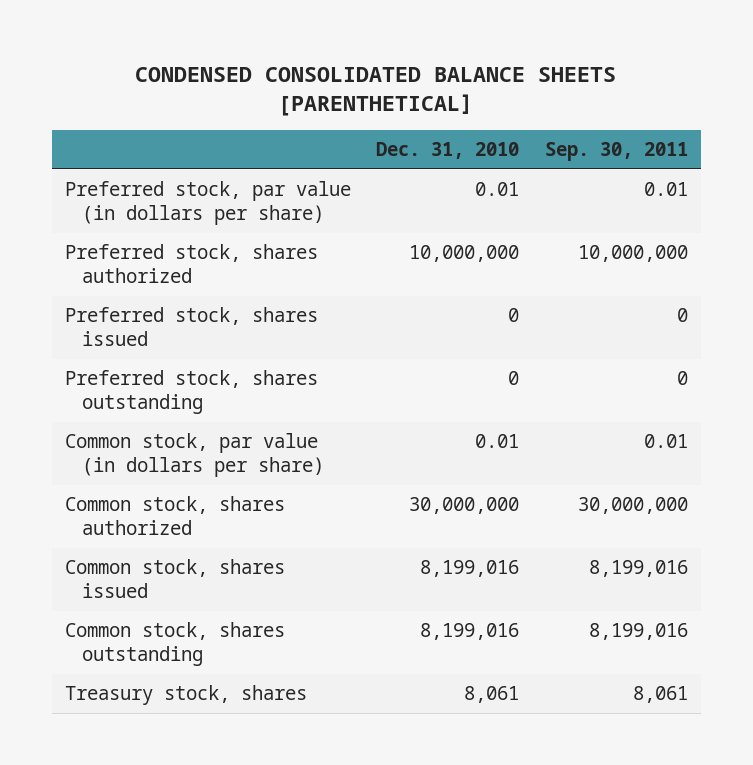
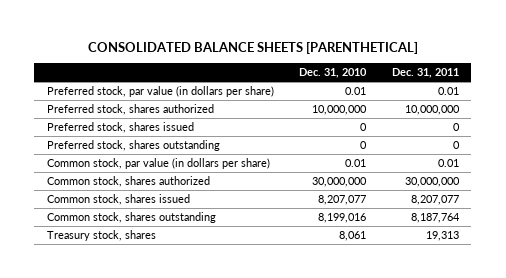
[135,66,617,117] CONDENSED CONSOLIDATED BALANCE SHEETS [PARENTHETICAL] -> [87,41,418,54] CONSOLIDATED BALANCE SHEETS [PARENTHETICAL]
[544,142,688,162] Sep. 30, 2011 -> none
none -> [391,68,459,79] Dec. 31, 2011
[420,560,520,578] 8,199,016 -> [318,195,367,206] 8,207,077

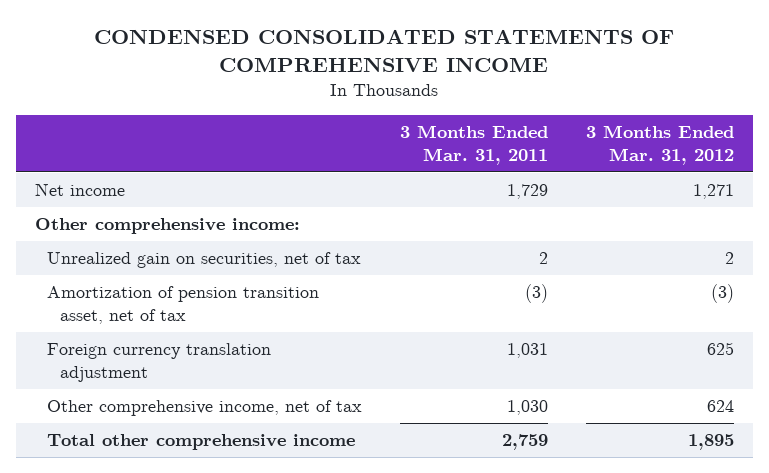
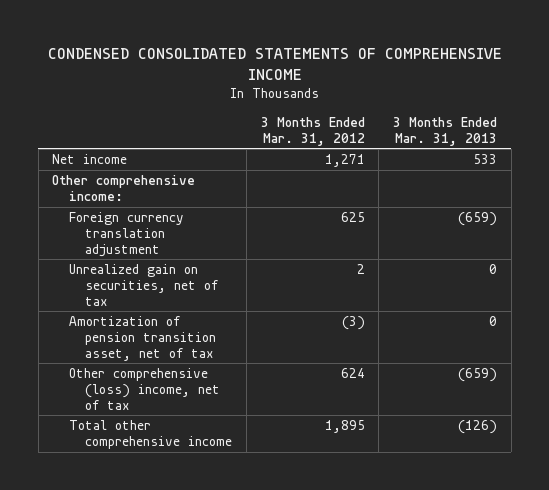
[399,125,548,165] 3 Months Ended Mar. 31, 2011 -> none
none -> [392,116,497,146] 3 Months Ended Mar. 31, 2013
[47,343,272,383] Foreign currency translation adjustment -> [68,212,184,257] Foreign currency translation adjustment
[47,400,363,417] Other comprehensive income, net of tax -> [68,368,221,410] Other comprehensive (loss) income, net of tax

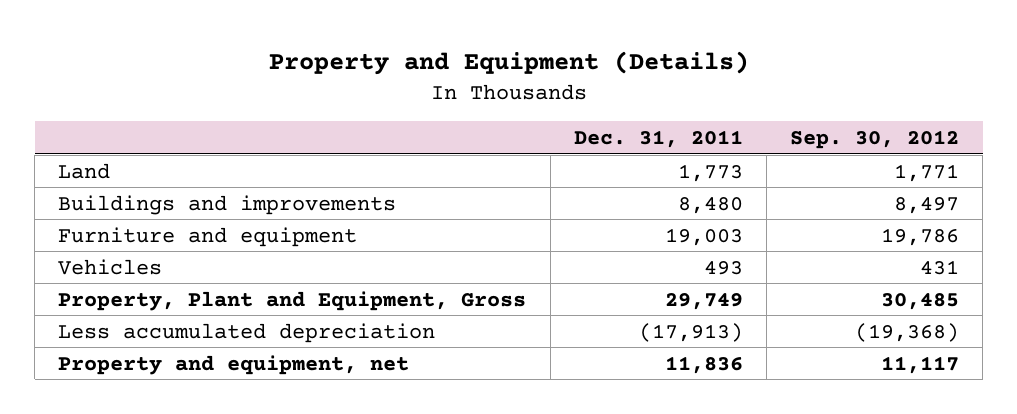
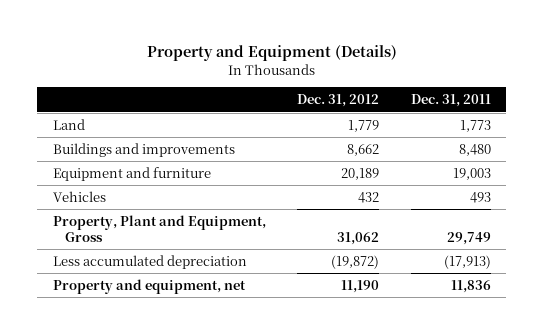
[789,129,959,149] Sep. 30, 2012 -> none
none -> [297,94,380,108] Dec. 31, 2012
[58,226,358,247] Furniture and equipment -> [53,166,212,181] Equipment and furniture

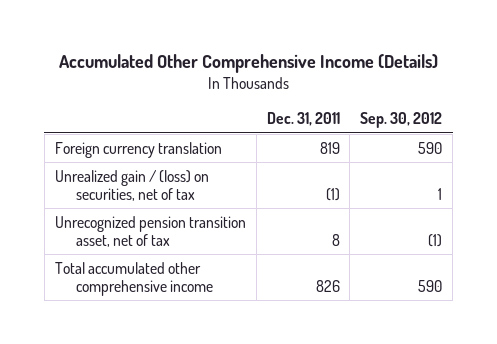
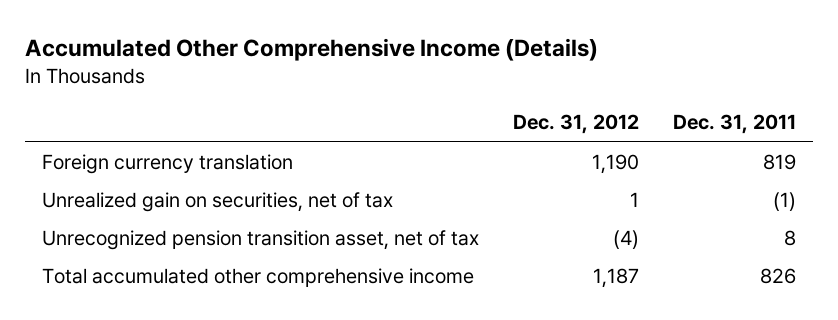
[360,112,443,129] Sep. 30, 2012 -> none
none -> [512,114,639,135] Dec. 31, 2012
[54,169,209,201] Unrealized gain / (loss) on securities, net of tax -> [41,192,393,213] Unrealized gain on securities, net of tax

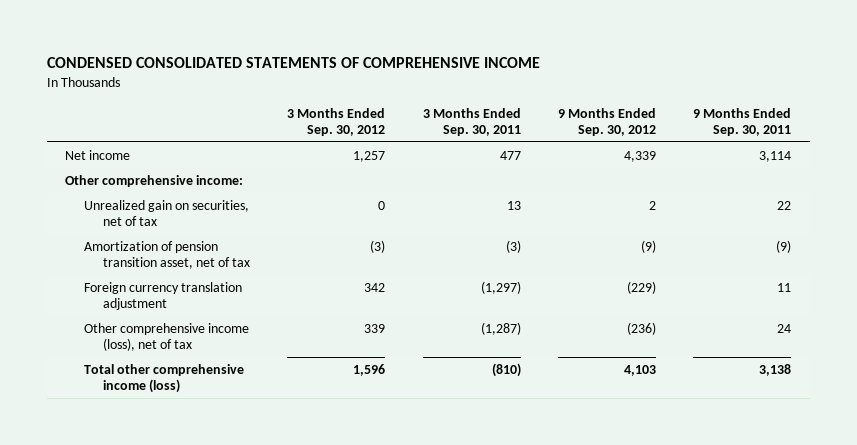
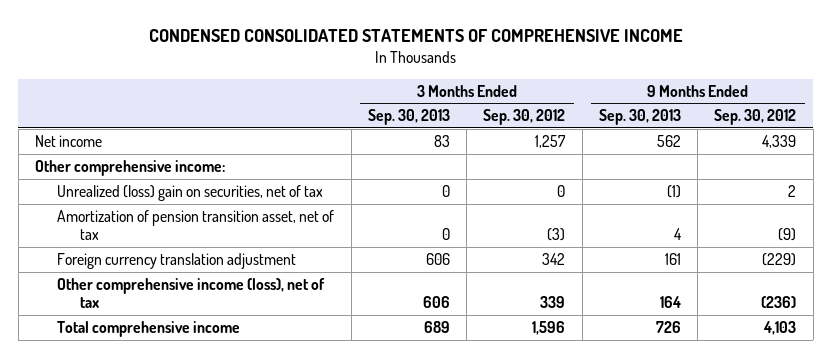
[422,107,521,136] 3 Months Ended Sep. 30, 2011 -> none
[693,107,792,136] 9 Months Ended Sep. 30, 2011 -> none
none -> [367,109,450,126] Sep. 30, 2013
none -> [598,109,681,126] Sep. 30, 2013
[84,200,250,227] Unrealized gain on securities, net of tax -> [57,184,324,201] Unrealized (loss) gain on securities, net of tax
[84,364,245,394] Total other comprehensive income (loss) -> [57,320,241,337] Total comprehensive income

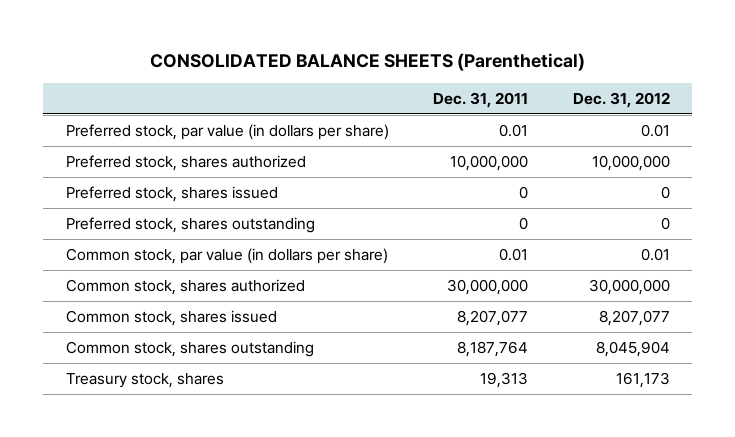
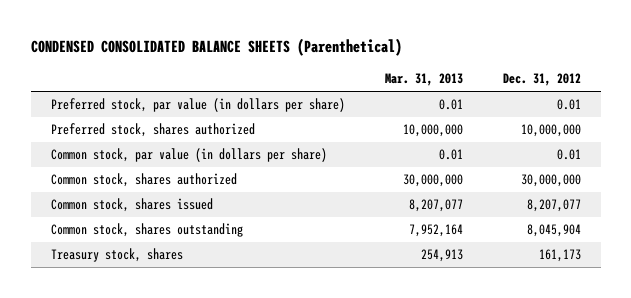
[149,53,585,72] CONSOLIDATED BALANCE SHEETS (Parenthetical) -> [30,38,402,57] CONDENSED CONSOLIDATED BALANCE SHEETS (Parenthetical)
[433,91,529,108] Dec. 31, 2011 -> none
none -> [384,73,463,87] Mar. 31, 2013
[65,186,278,203] Preferred stock, shares issued -> none
[65,217,315,234] Preferred stock, shares outstanding -> none

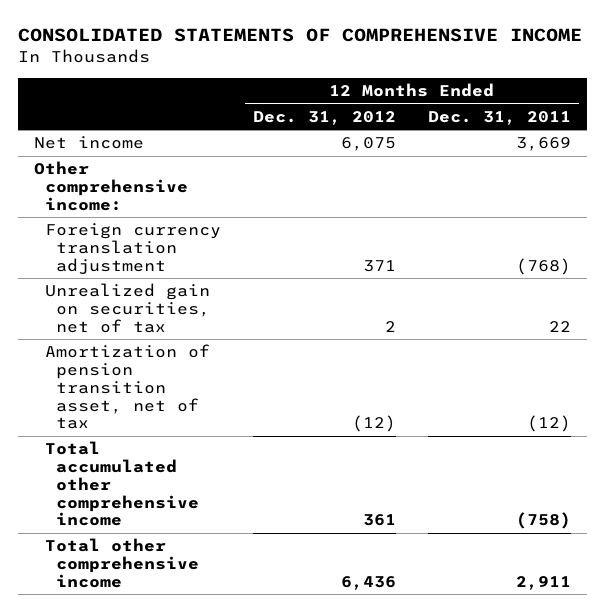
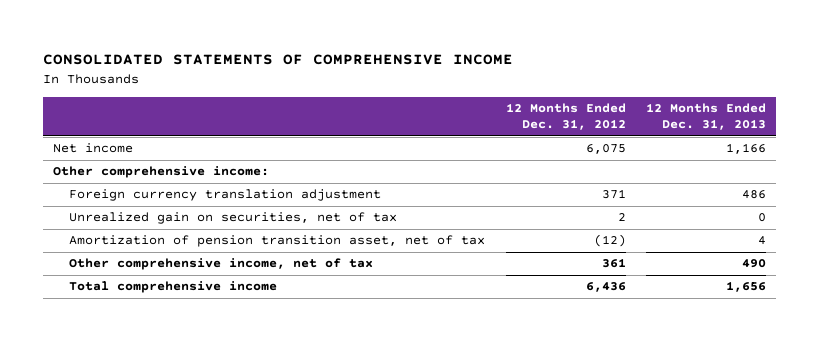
[428,110,572,125] Dec. 31, 2011 -> none
none -> [646,103,767,131] 12 Months Ended Dec. 31, 2013
[44,441,199,527] Total accumulated other comprehensive income -> [69,258,374,271] Other comprehensive income, net of tax
[44,538,199,588] Total other comprehensive income -> [69,281,278,294] Total comprehensive income

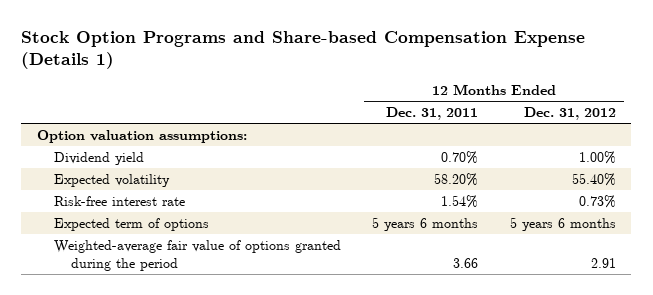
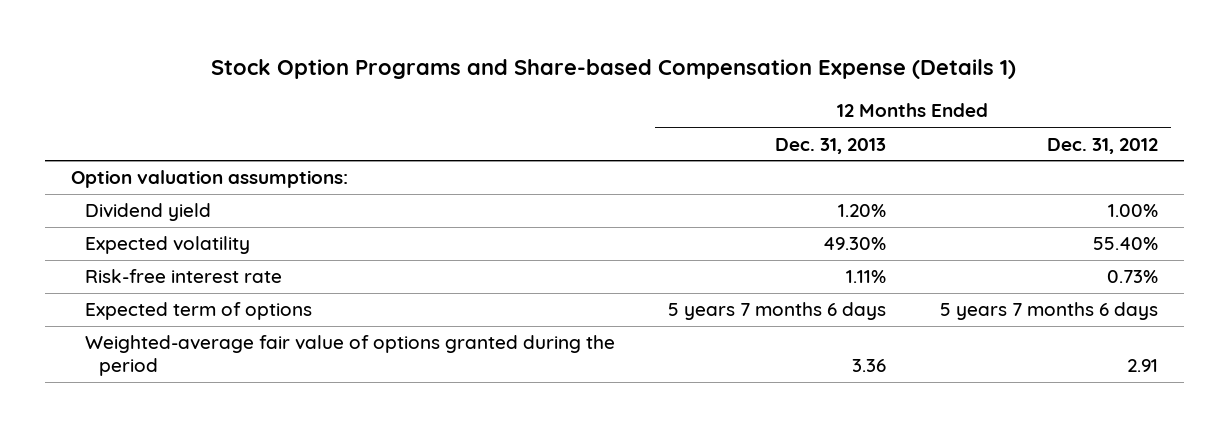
[386,107,479,121] Dec. 31, 2011 -> none
none -> [775,137,887,154] Dec. 31, 2013
[509,216,616,231] 5 years 6 months -> [939,302,1158,321] 5 years 7 months 6 days

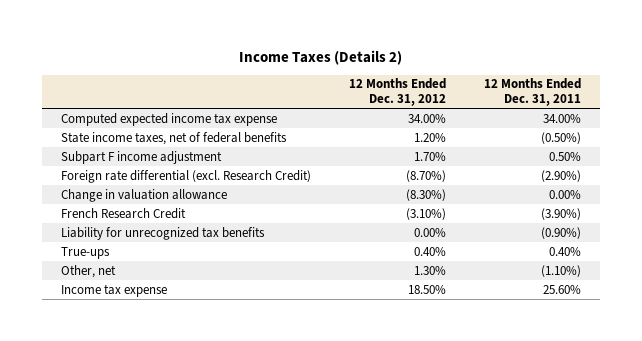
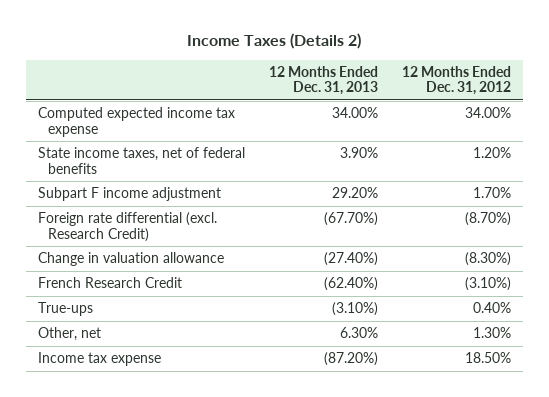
[484,78,582,107] 12 Months Ended Dec. 31, 2011 -> none
none -> [268,65,378,96] 12 Months Ended Dec. 31, 2013
[60,226,265,240] Liability for unrecognized tax benefits -> none

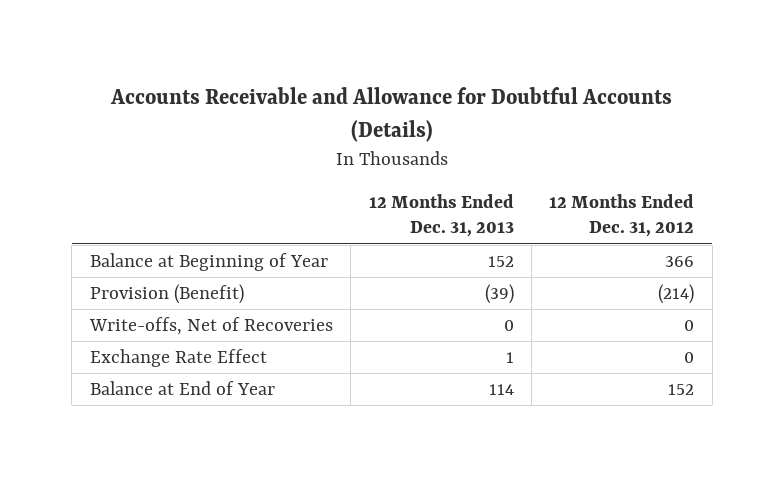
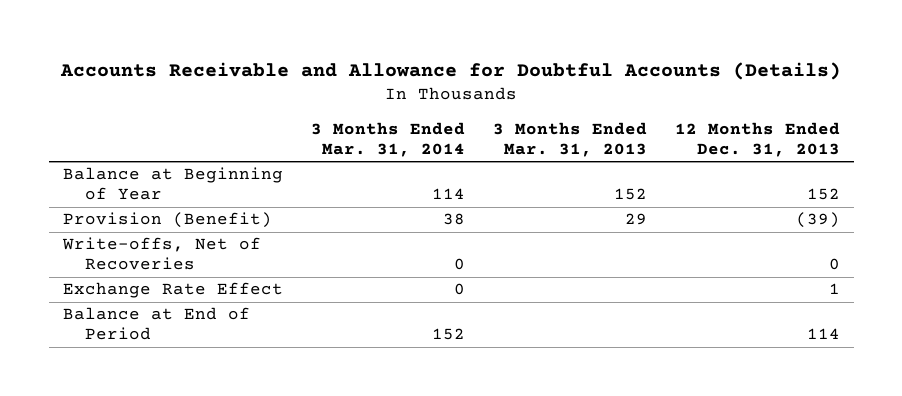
[549,194,695,238] 12 Months Ended Dec. 31, 2012 -> none
none -> [310,121,465,158] 3 Months Ended Mar. 31, 2014
none -> [492,121,647,158] 3 Months Ended Mar. 31, 2013
[89,381,275,396] Balance at End of Year -> [62,307,250,341] Balance at End of Period

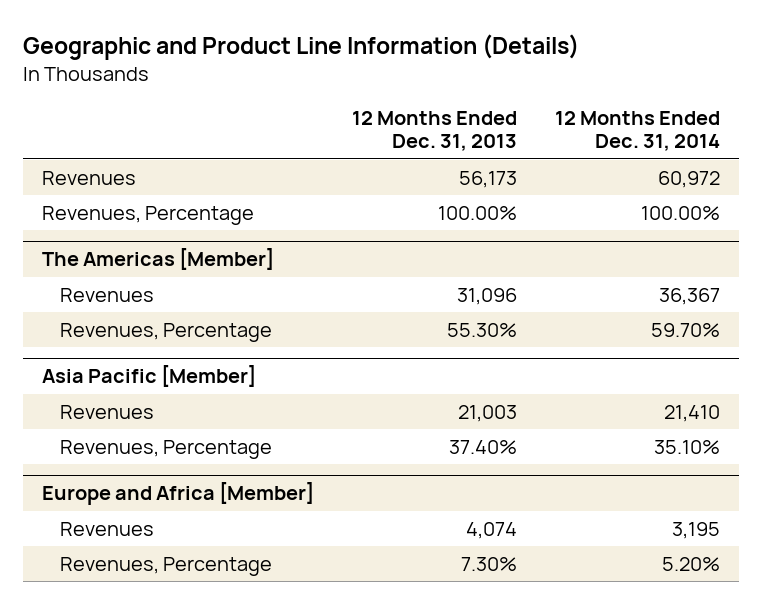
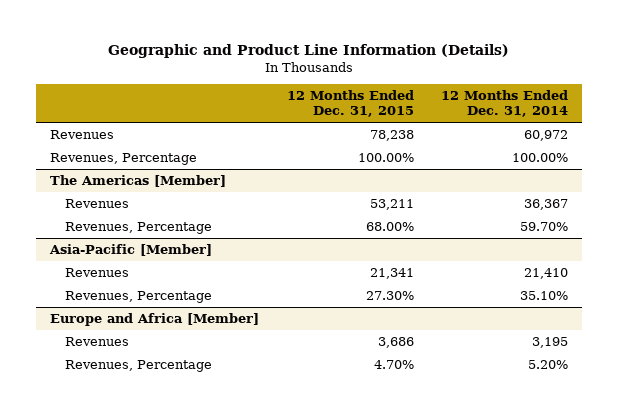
[352,111,518,152] 12 Months Ended Dec. 31, 2013 -> none
none -> [286,89,414,118] 12 Months Ended Dec. 31, 2015
[42,365,257,388] Asia Pacific [Member] -> [48,244,212,257] Asia-Pacific [Member]

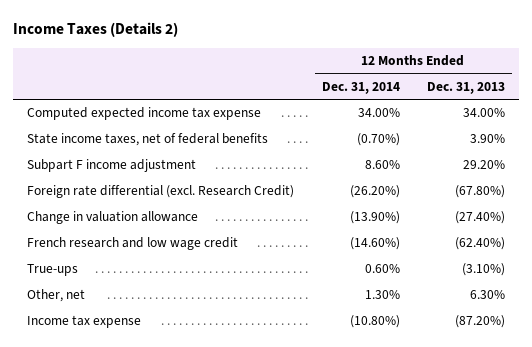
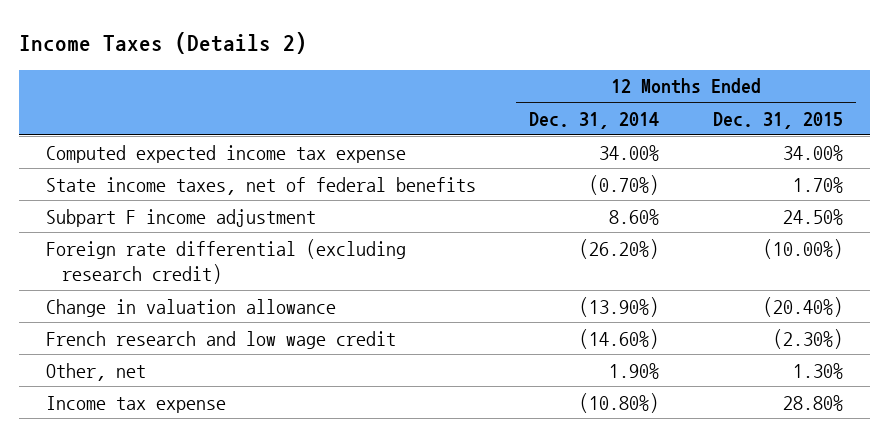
[427,81,506,94] Dec. 31, 2013 -> none
none -> [713,111,844,129] Dec. 31, 2015
[27,185,295,199] Foreign rate differential (excl. Research Credit) -> [45,238,406,285] Foreign rate differential (excluding research credit)
[27,264,79,277] True-ups -> none
[364,290,400,300] 1.30% -> [609,362,660,379] 1.90%

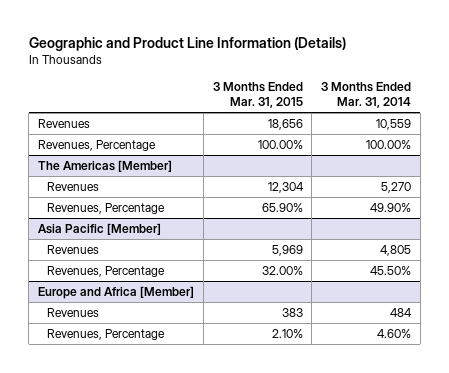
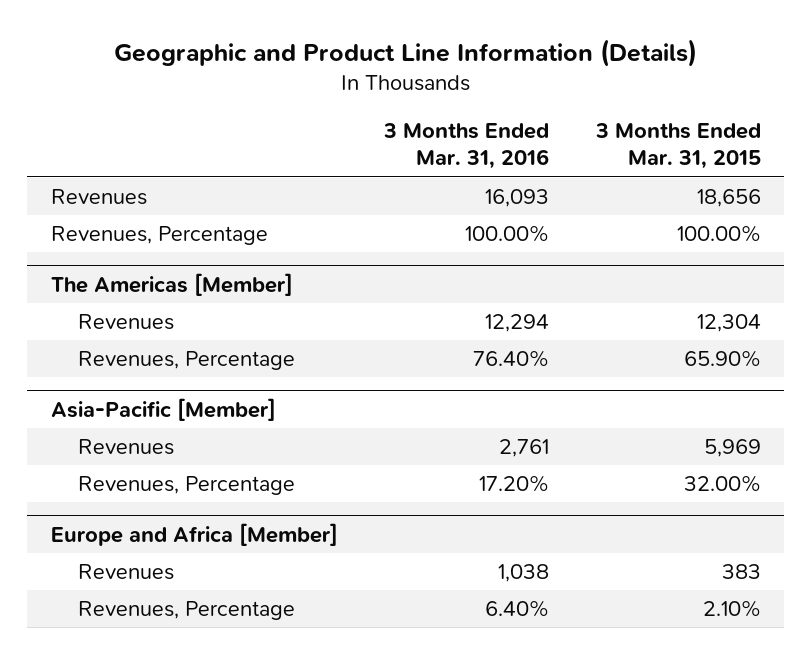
[321,81,412,108] 3 Months Ended Mar. 31, 2014 -> none
none -> [383,123,550,170] 3 Months Ended Mar. 31, 2016
[38,222,162,235] Asia Pacific [Member] -> [50,397,276,421] Asia-Pacific [Member]

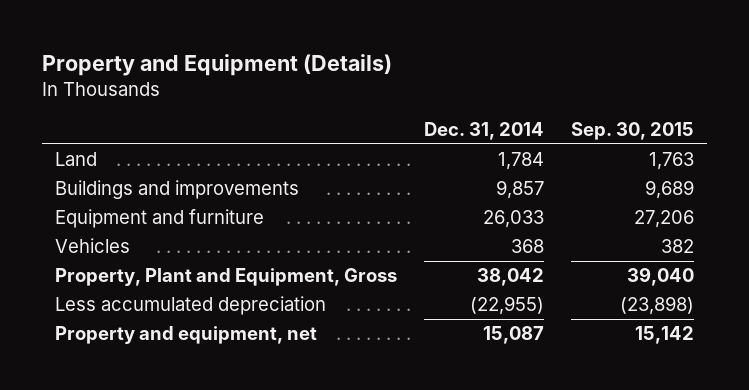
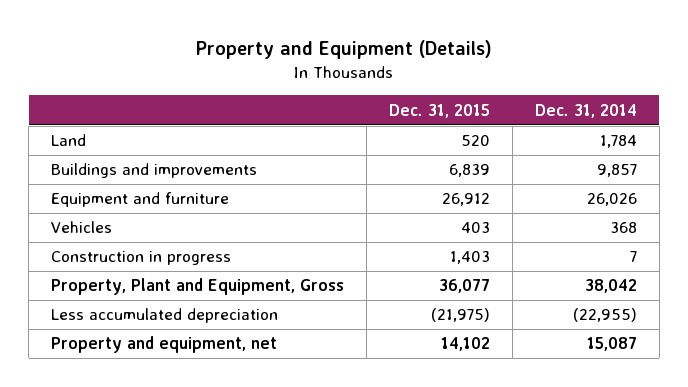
[571,122,695,141] Sep. 30, 2015 -> none
none -> [388,103,490,118] Dec. 31, 2015
[483,210,545,229] 26,033 -> [586,193,637,207] 26,026
none -> [51,251,232,266] Construction in progress

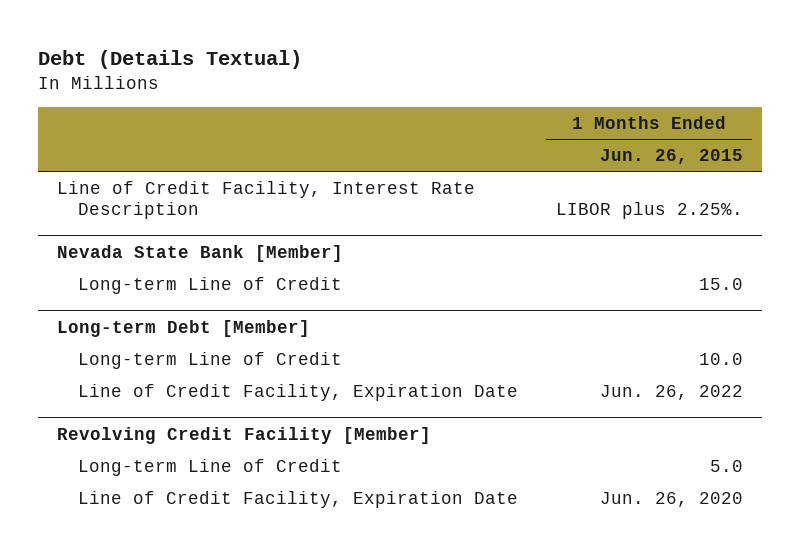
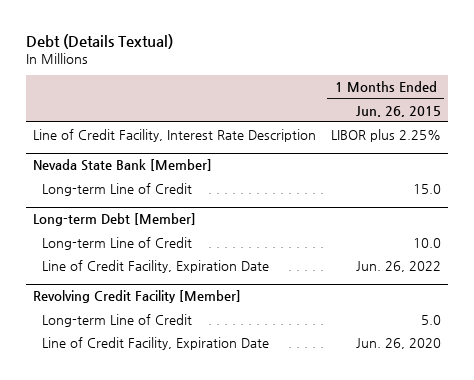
[555,202,743,220] LIBOR plus 2.25%. -> [330,128,441,142] LIBOR plus 2.25%

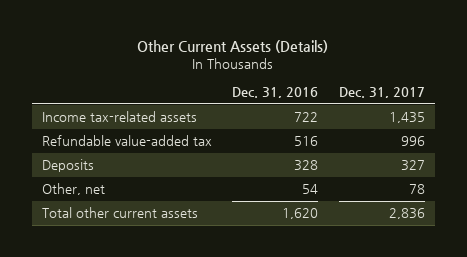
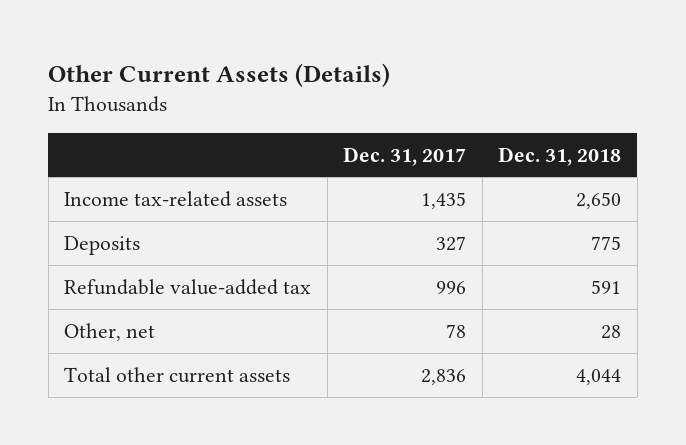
[232,87,319,99] Dec. 31, 2016 -> none
none -> [498,146,622,166] Dec. 31, 2018
[42,135,213,147] Refundable value-added tax -> [64,278,312,295] Refundable value-added tax

